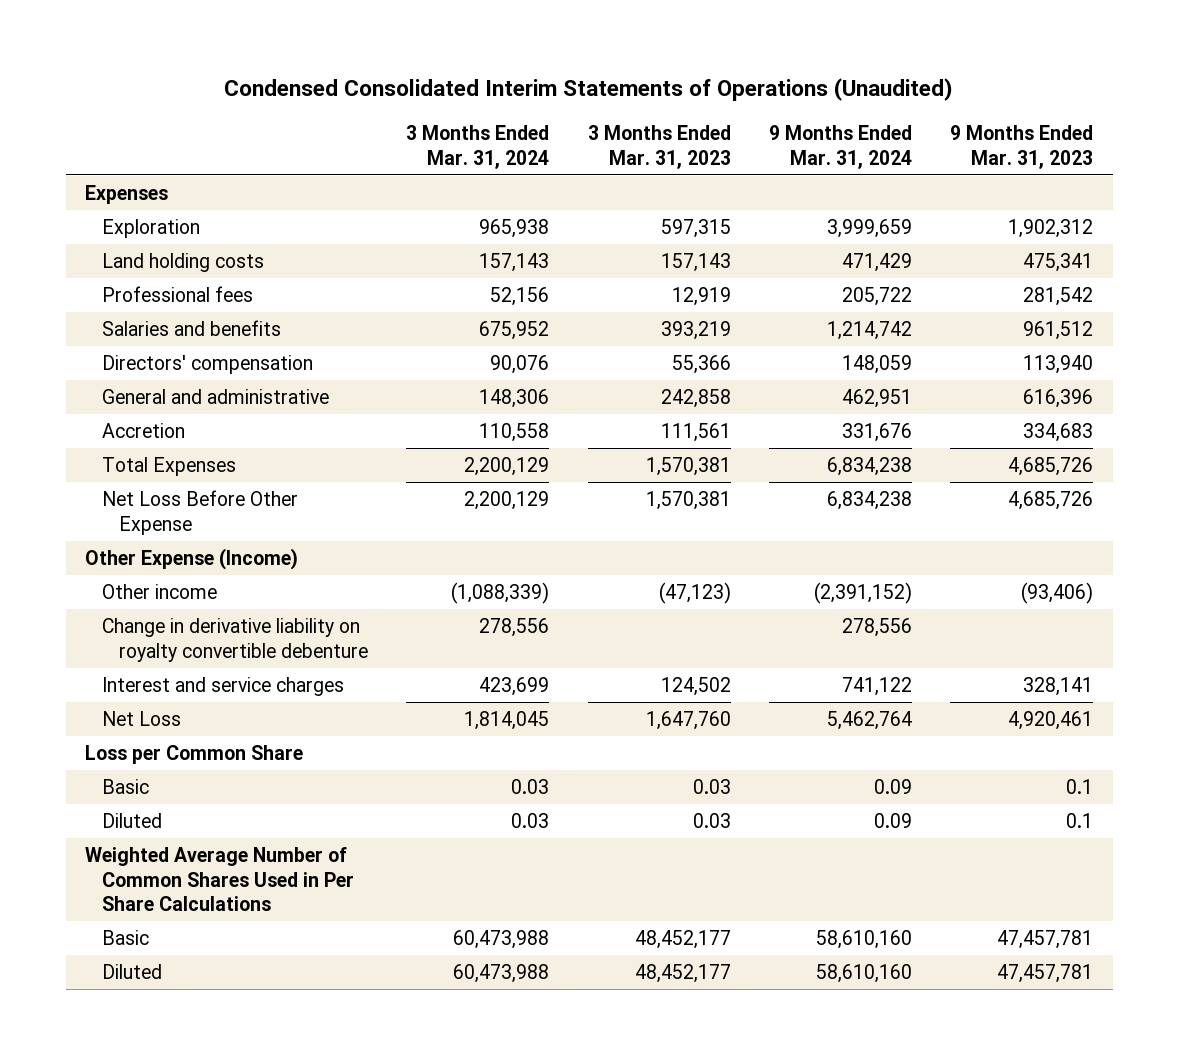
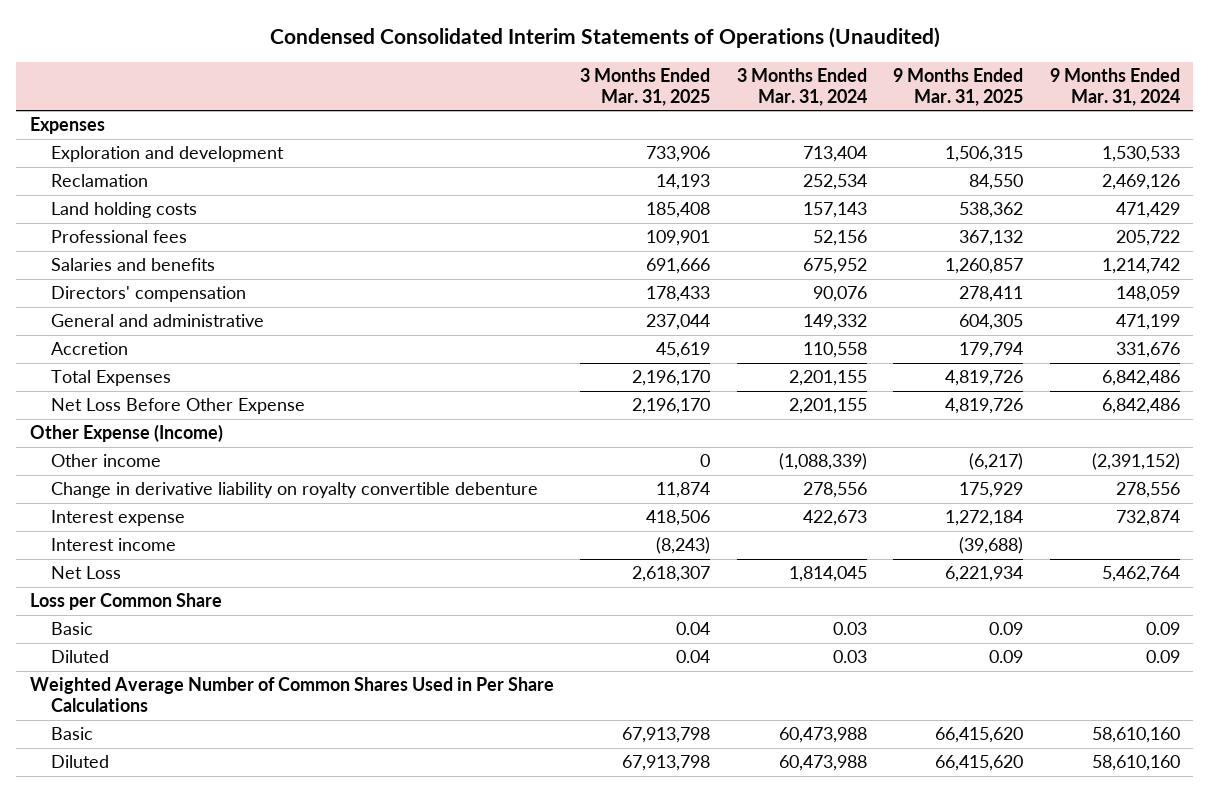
[587,124,731,169] 3 Months Ended Mar. 31, 2023 -> none
[950,124,1094,169] 9 Months Ended Mar. 31, 2023 -> none
none -> [580,68,711,106] 3 Months Ended Mar. 31, 2025
none -> [893,68,1024,106] 9 Months Ended Mar. 31, 2025
[101,218,200,238] Exploration -> none
none -> [50,146,284,163] Exploration and development
none -> [50,174,148,188] Reclamation
[479,388,550,408] 148,306 -> [802,314,867,331] 149,332
[842,388,913,408] 462,951 -> [1115,314,1180,331] 471,199
[464,456,550,476] 2,200,129 -> [788,370,867,387] 2,201,155
[827,456,913,476] 6,834,238 -> [1101,370,1180,387] 6,842,486
[464,490,550,510] 2,200,129 -> [788,398,867,415] 2,201,155
[827,490,913,510] 6,834,238 -> [1101,398,1180,415] 6,842,486
[101,676,344,696] Interest and service charges -> none
none -> [50,510,185,527] Interest expense
none -> [50,538,176,552] Interest income

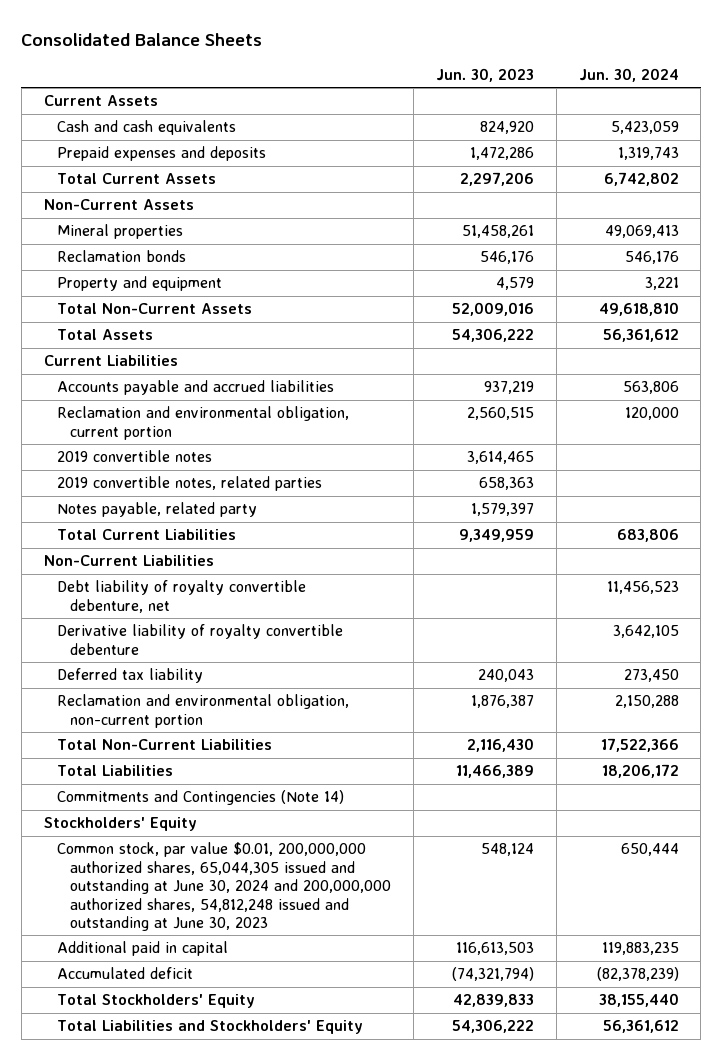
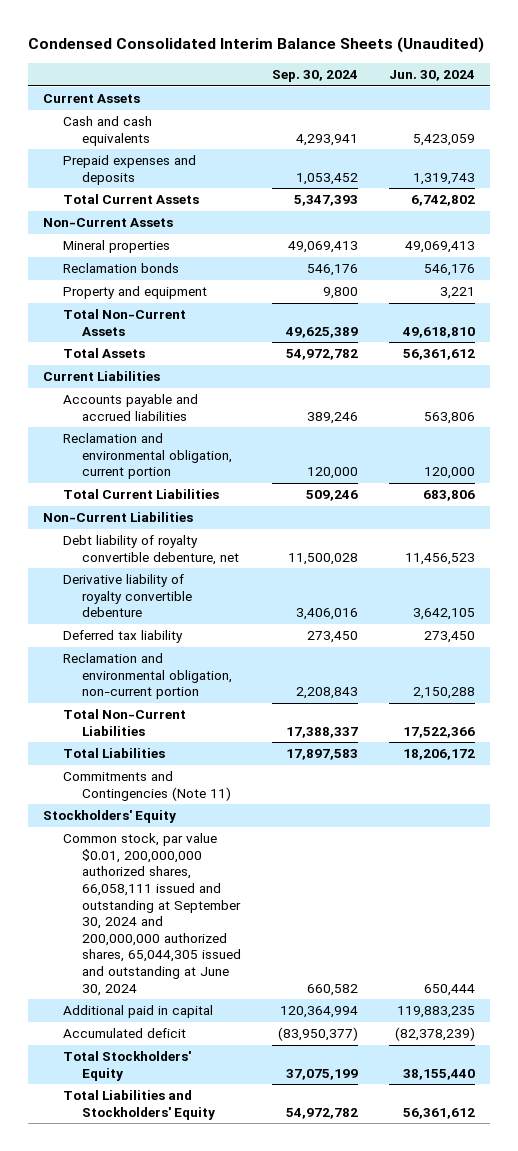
[21,32,263,46] Consolidated Balance Sheets -> [28,37,485,54] Condensed Consolidated Interim Balance Sheets (Unaudited)
[436,68,535,83] Jun. 30, 2023 -> none
none -> [271,70,358,83] Sep. 30, 2024
[56,450,212,463] 2019 convertible notes -> none
[56,476,322,492] 2019 convertible notes, related parties -> none
[56,502,257,518] Notes payable, related party -> none
[56,790,344,806] Commitments and Contingencies (Note 14) -> [62,771,232,801] Commitments and Contingencies (Note 11)
[56,842,392,932] Common stock, par value $0.01, 200,000,000 authorized shares, 65,044,305 issued and outstanding at June 30, 2024 and 200,000,000 authorized shares, 54,812,248 issued and outstanding at June 30, 2023 -> [62,833,242,996] Common stock, par value $0.01, 200,000,000 authorized shares, 66,058,111 issued and outstanding at September 30, 2024 and 200,000,000 authorized shares, 65,044,305 issued and outstanding at June 30, 2024

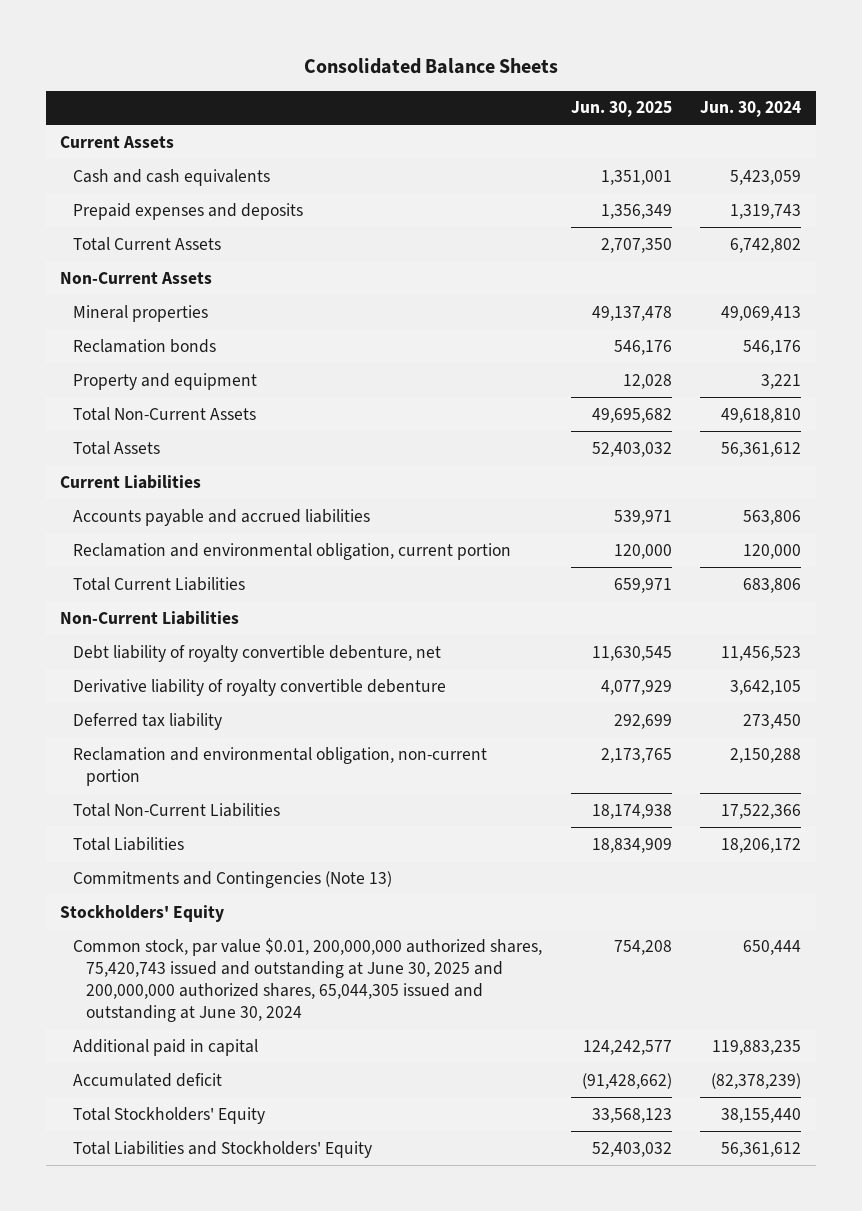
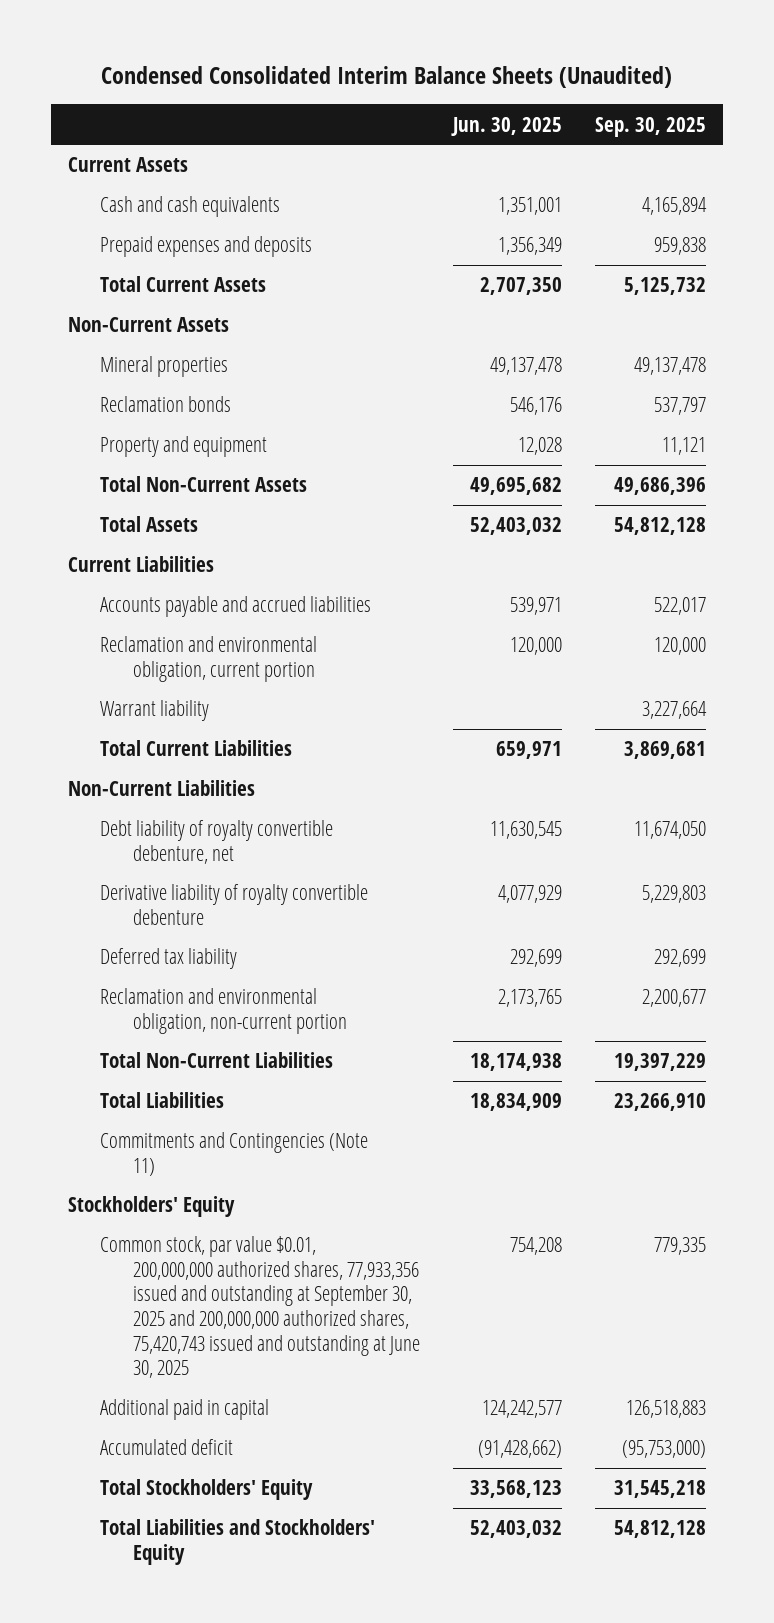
[303,58,558,75] Consolidated Balance Sheets -> [100,65,672,88] Condensed Consolidated Interim Balance Sheets (Unaudited)
[700,101,802,118] Jun. 30, 2024 -> none
none -> [595,116,707,137] Sep. 30, 2025
none -> [100,700,210,722] Warrant liability
[73,870,393,888] Commitments and Contingencies (Note 13) -> [100,1132,369,1176] Commitments and Contingencies (Note 11)
[73,937,543,1022] Common stock, par value $0.01, 200,000,000 authorized shares, 75,420,743 issued and outstanding at June 30, 2025 and 200,000,000 authorized shares, 65,044,305 issued and outstanding at June 30, 2024 -> [100,1236,420,1379] Common stock, par value $0.01, 200,000,000 authorized shares, 77,933,356 issued and outstanding at September 30, 2025 and 200,000,000 authorized shares, 75,420,743 issued and outstanding at June 30, 2025

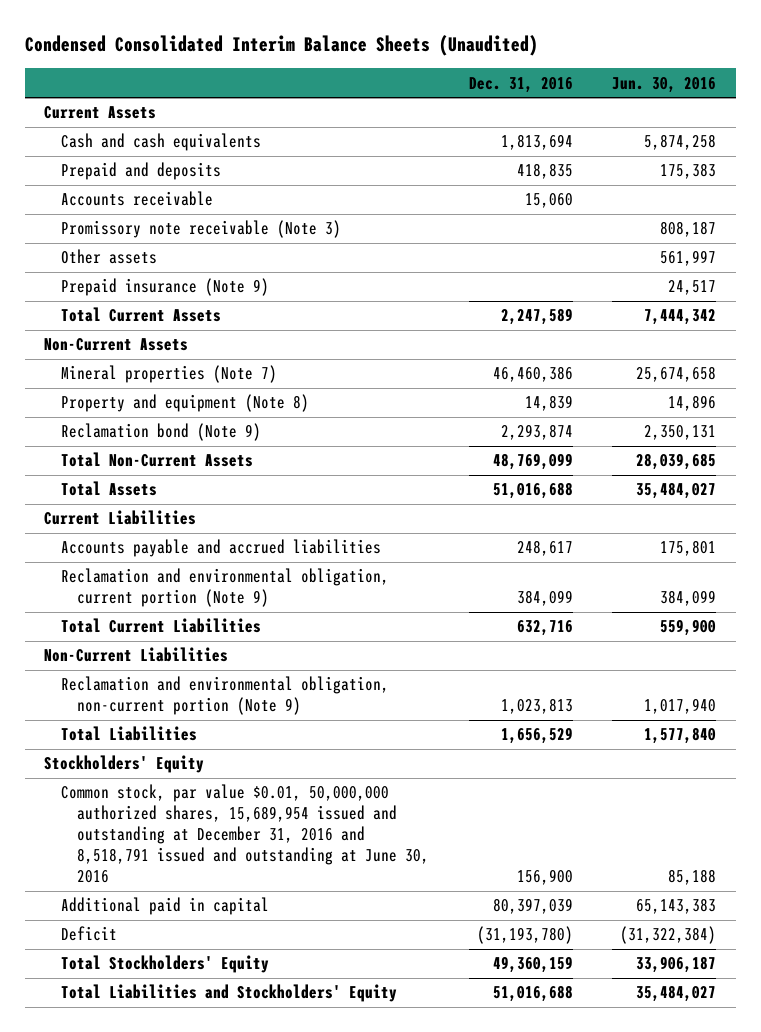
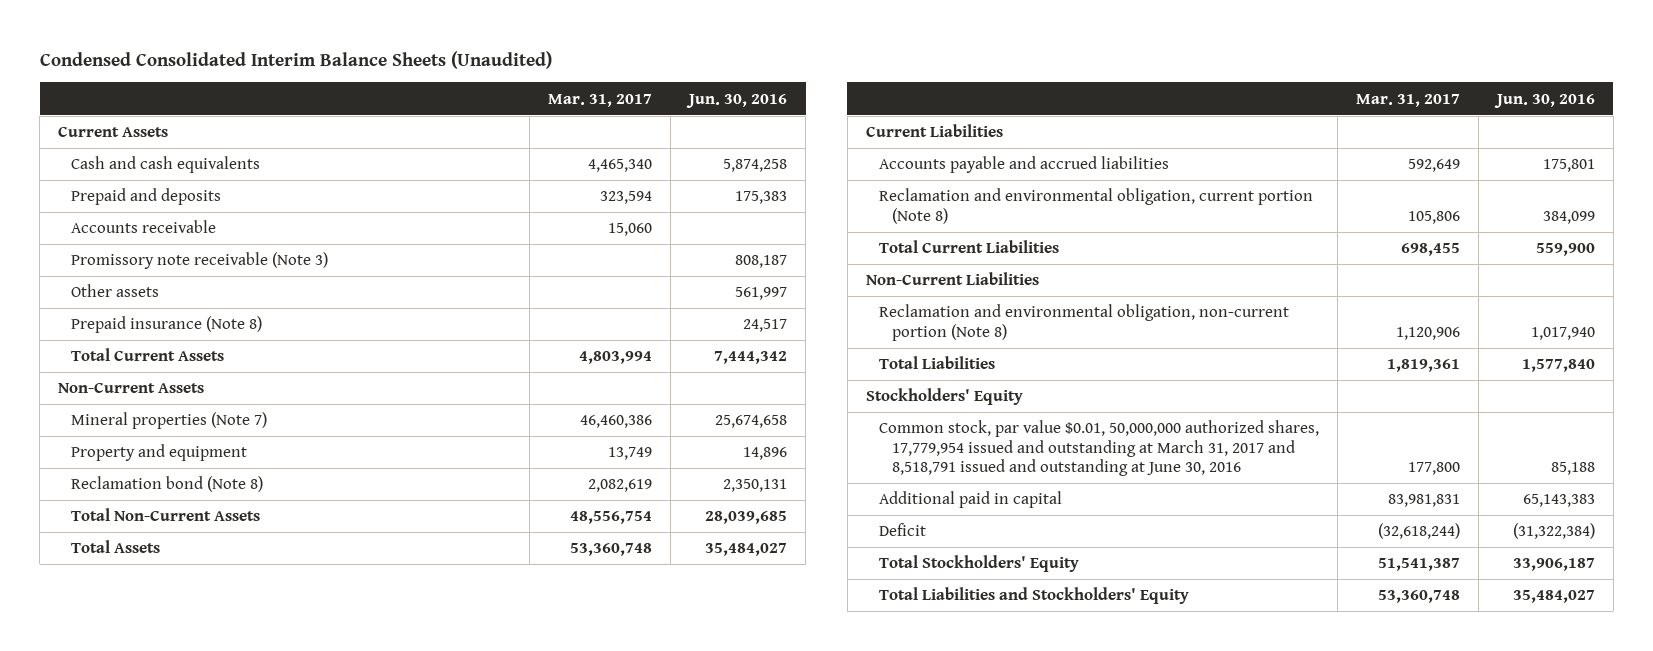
[468,76,573,93] Dec. 31, 2016 -> none
none -> [548,93,653,107] Mar. 31, 2017
[60,278,269,297] Prepaid insurance (Note 9) -> [71,316,263,334] Prepaid insurance (Note 8)
[60,394,309,413] Property and equipment (Note 8) -> [71,444,248,462] Property and equipment
[60,423,261,442] Reclamation bond (Note 9) -> [71,476,264,493] Reclamation bond (Note 8)
[60,568,389,608] Reclamation and environmental obligation, current portion (Note 9) -> [878,188,1313,224] Reclamation and environmental obligation, current portion (Note 8)
[60,676,389,716] Reclamation and environmental obligation, non-current portion (Note 9) -> [878,304,1289,341] Reclamation and environmental obligation, non-current portion (Note 8)
[60,784,430,884] Common stock, par value $0.01, 50,000,000 authorized shares, 15,689,954 issued and outstanding at December 31, 2016 and 8,518,791 issued and outstanding at June 30, 2016 -> [878,420,1319,477] Common stock, par value $0.01, 50,000,000 authorized shares, 17,779,954 issued and outstanding at March 31, 2017 and 8,518,791 issued and outstanding at June 30, 2016

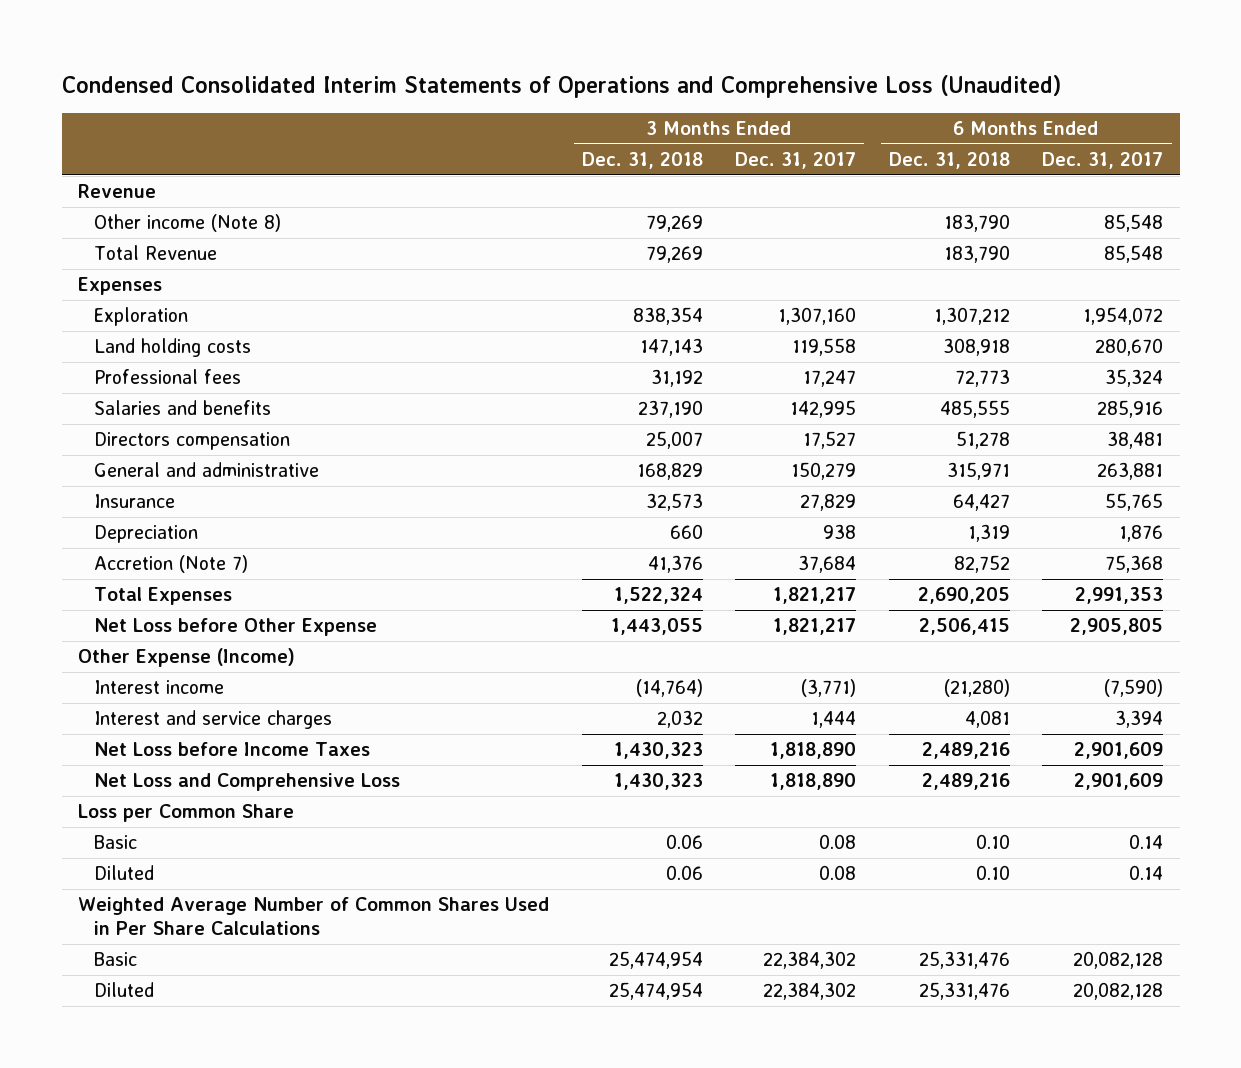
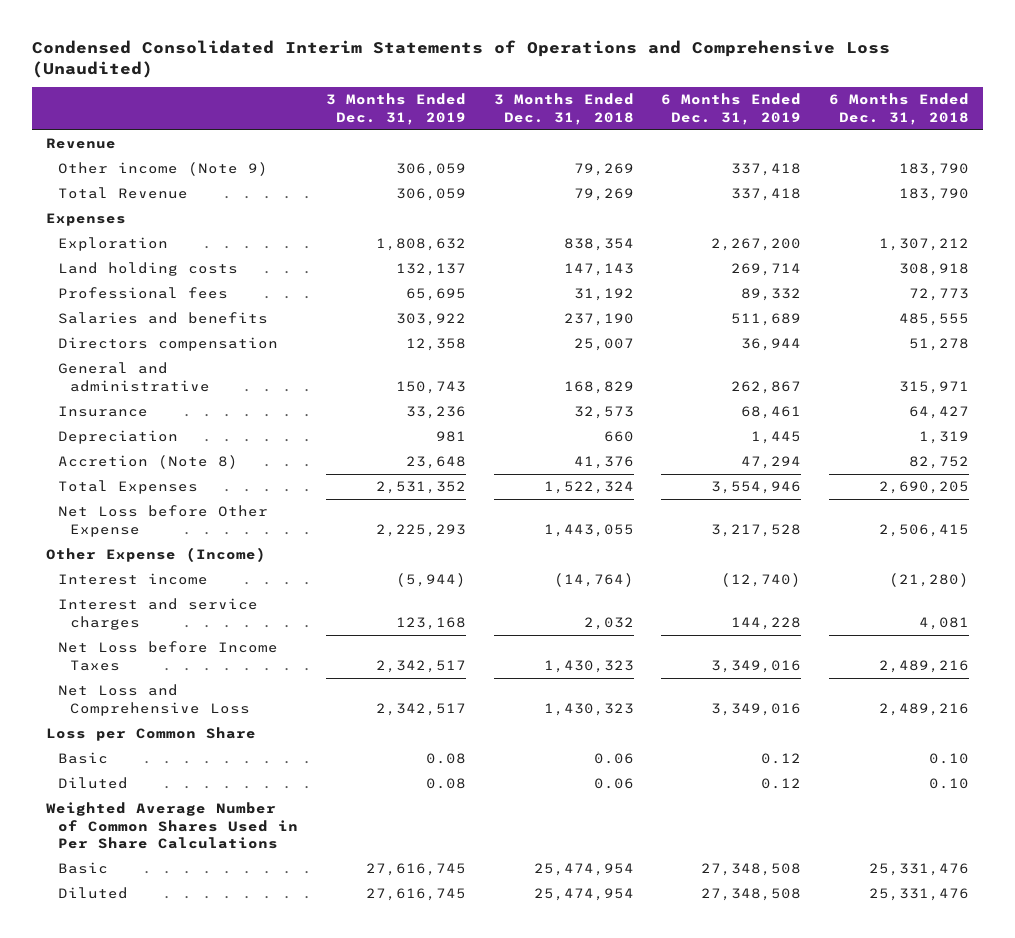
[735,152,857,170] Dec. 31, 2017 -> none
[1042,152,1164,170] Dec. 31, 2017 -> none
none -> [325,93,466,125] 3 Months Ended Dec. 31, 2019
none -> [661,93,802,125] 6 Months Ended Dec. 31, 2019
[93,214,281,233] Other income (Note 8) -> [58,162,269,177] Other income (Note 9)
[93,555,248,574] Accretion (Note 7) -> [58,455,239,470] Accretion (Note 8)

